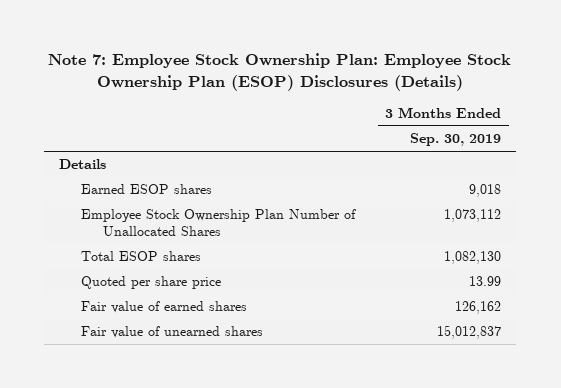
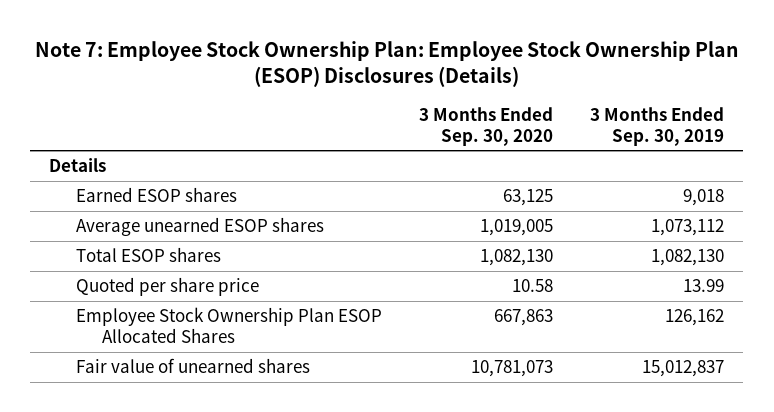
none -> [419,106,554,146] 3 Months Ended Sep. 30, 2020
[81,209,357,236] Employee Stock Ownership Plan Number of Unallocated Shares -> [75,217,324,237] Average unearned ESOP shares
[81,301,248,314] Fair value of earned shares -> [75,307,382,343] Employee Stock Ownership Plan ESOP Allocated Shares

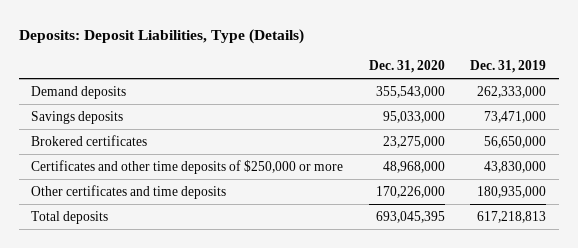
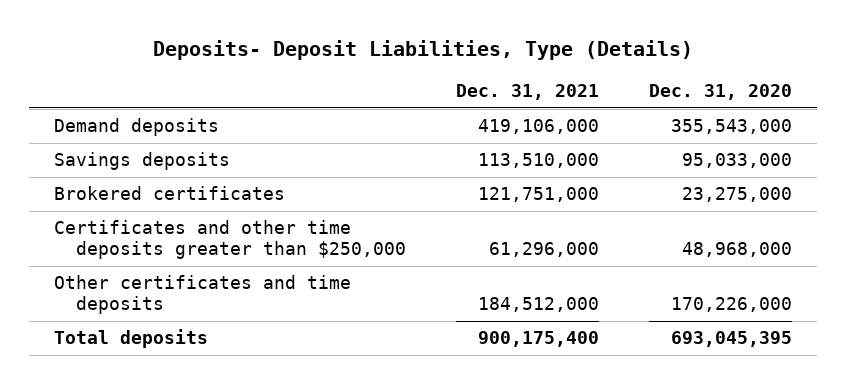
[18,28,304,44] Deposits: Deposit Liabilities, Type (Details) -> [152,40,693,61] Deposits- Deposit Liabilities, Type (Details)
[470,60,547,74] Dec. 31, 2019 -> none
none -> [455,83,599,100] Dec. 31, 2021
[31,159,344,174] Certificates and other time deposits of $250,000 or more -> [54,220,407,260] Certificates and other time deposits greater than $250,000

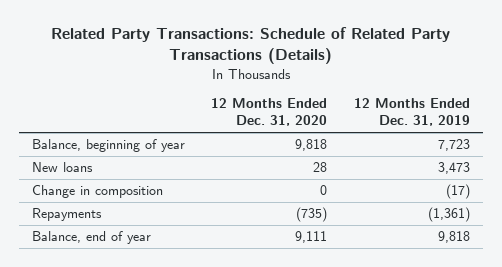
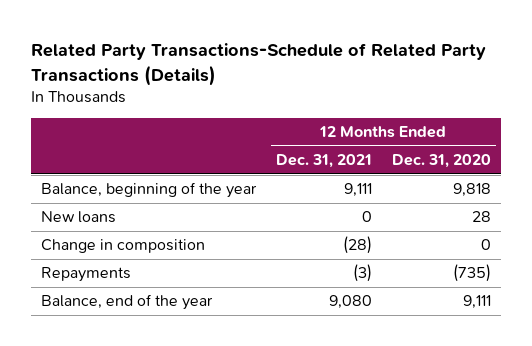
[50,27,450,65] Related Party Transactions: Schedule of Related Party Transactions (Details) -> [31,43,487,86] Related Party Transactions-Schedule of Related Party Transactions (Details)
[353,98,470,127] 12 Months Ended Dec. 31, 2019 -> none
none -> [276,154,373,169] Dec. 31, 2021
[31,139,185,153] Balance, beginning of year -> [41,182,258,199] Balance, beginning of the year
[31,231,151,245] Balance, end of year -> [41,294,214,311] Balance, end of the year

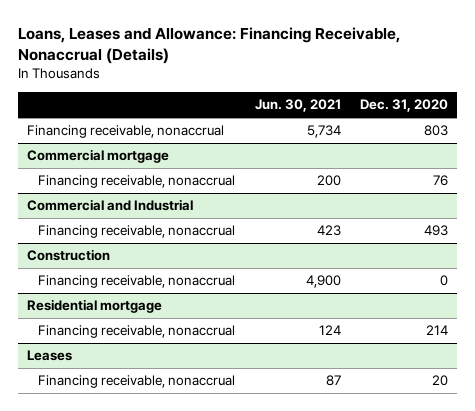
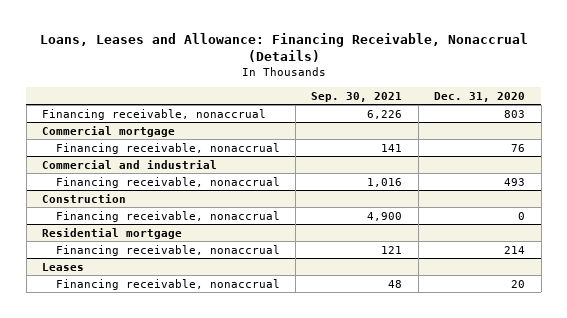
[254,99,341,113] Jun. 30, 2021 -> none
none -> [311,91,403,102] Sep. 30, 2021
[27,199,194,212] Commercial and Industrial -> [42,159,218,169] Commercial and industrial

